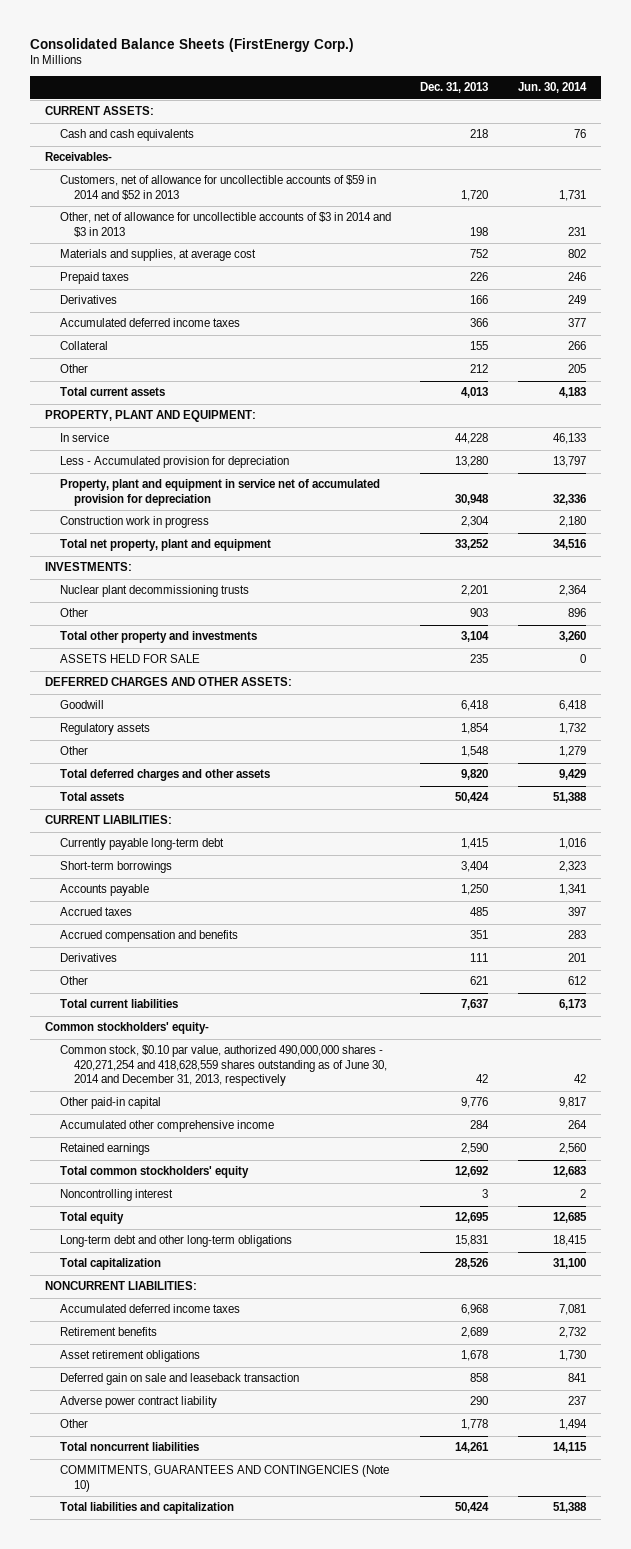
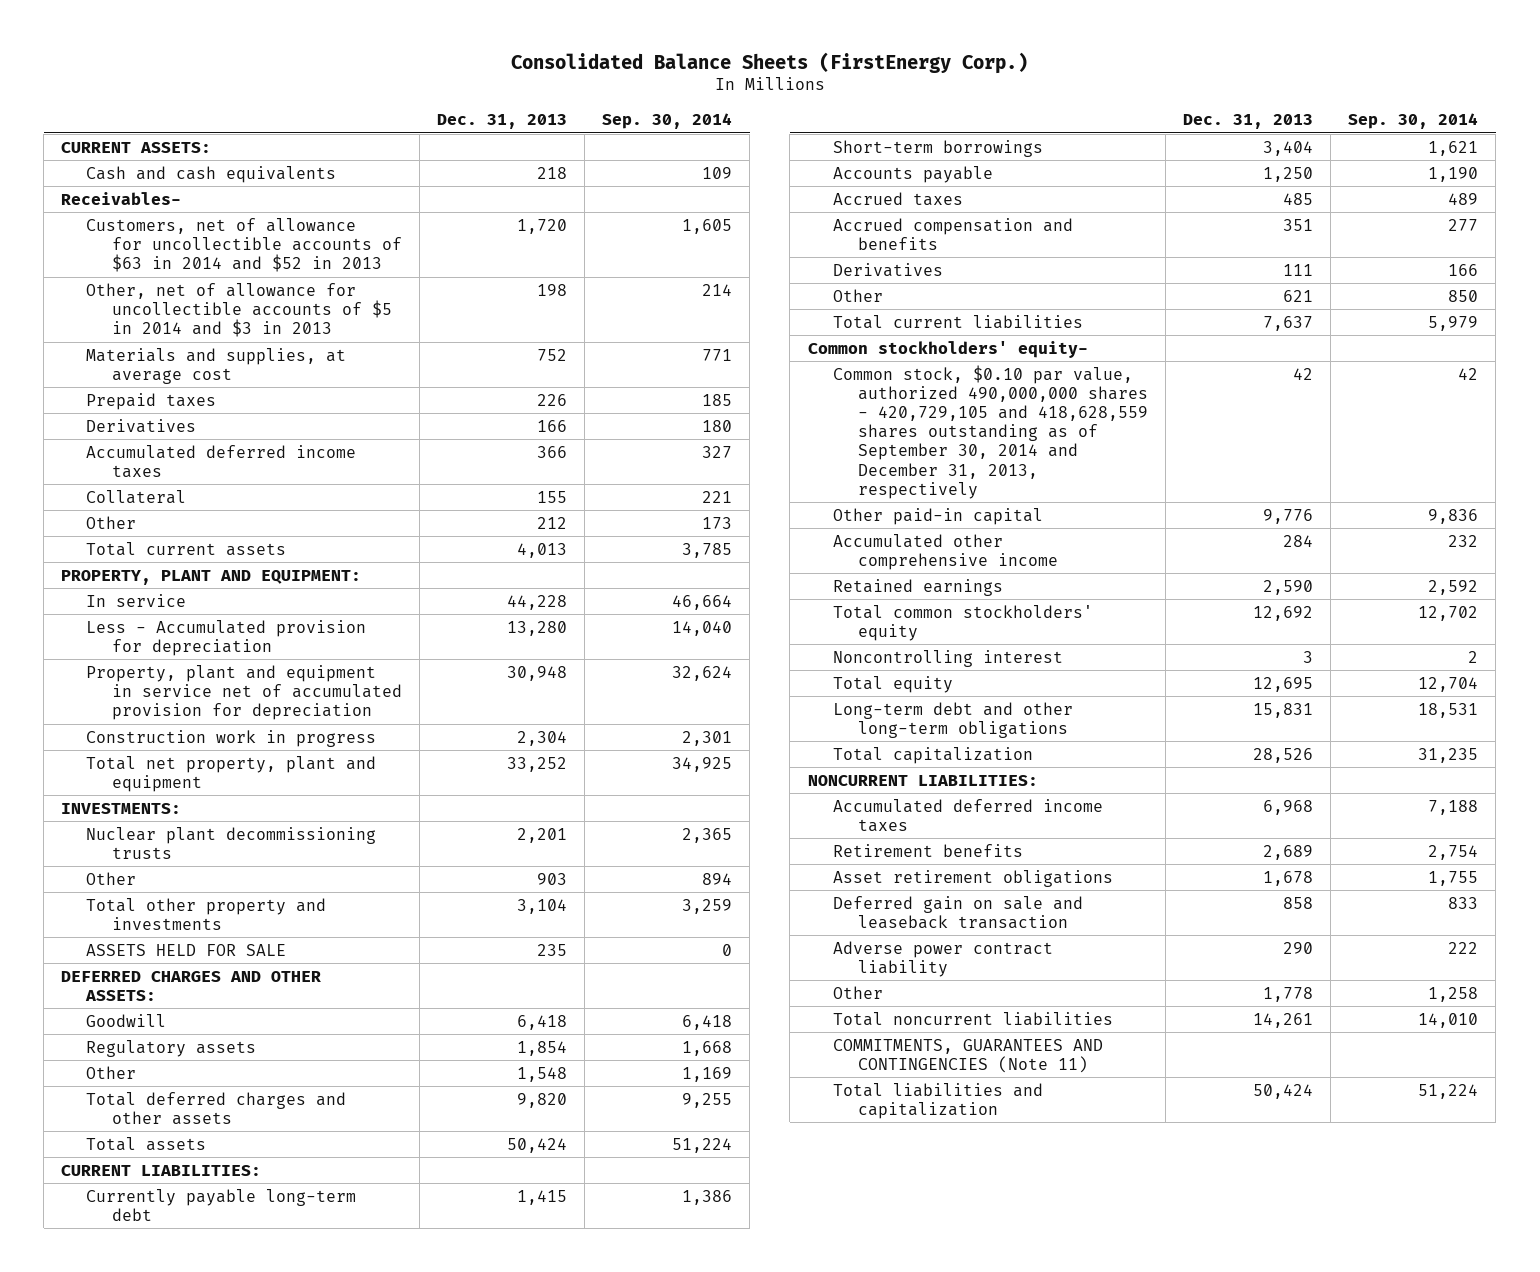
[517,82,587,94] Jun. 30, 2014 -> none
none -> [601,113,732,130] Sep. 30, 2014
[59,175,376,200] Customers, net of allowance for uncollectible accounts of $59 in 2014 and $52 in 2013 -> [86,217,402,273] Customers, net of allowance for uncollectible accounts of $63 in 2014 and $52 in 2013
[59,212,391,237] Other, net of allowance for uncollectible accounts of $3 in 2014 and $3 in 2013 -> [86,282,392,338] Other, net of allowance for uncollectible accounts of $5 in 2014 and $3 in 2013
[59,1045,388,1087] Common stock, $0.10 par value, authorized 490,000,000 shares - 420,271,254 and 418,628,559 shares outstanding as of June 30, 2014 and December 31, 2013, respectively -> [832,364,1148,499] Common stock, $0.10 par value, authorized 490,000,000 shares - 420,729,105 and 418,628,559 shares outstanding as of September 30, 2014 and December 31, 2013, respectively
[59,1465,389,1492] COMMITMENTS, GUARANTEES AND CONTINGENCIES (Note 10) -> [832,1038,1103,1073] COMMITMENTS, GUARANTEES AND CONTINGENCIES (Note 11)

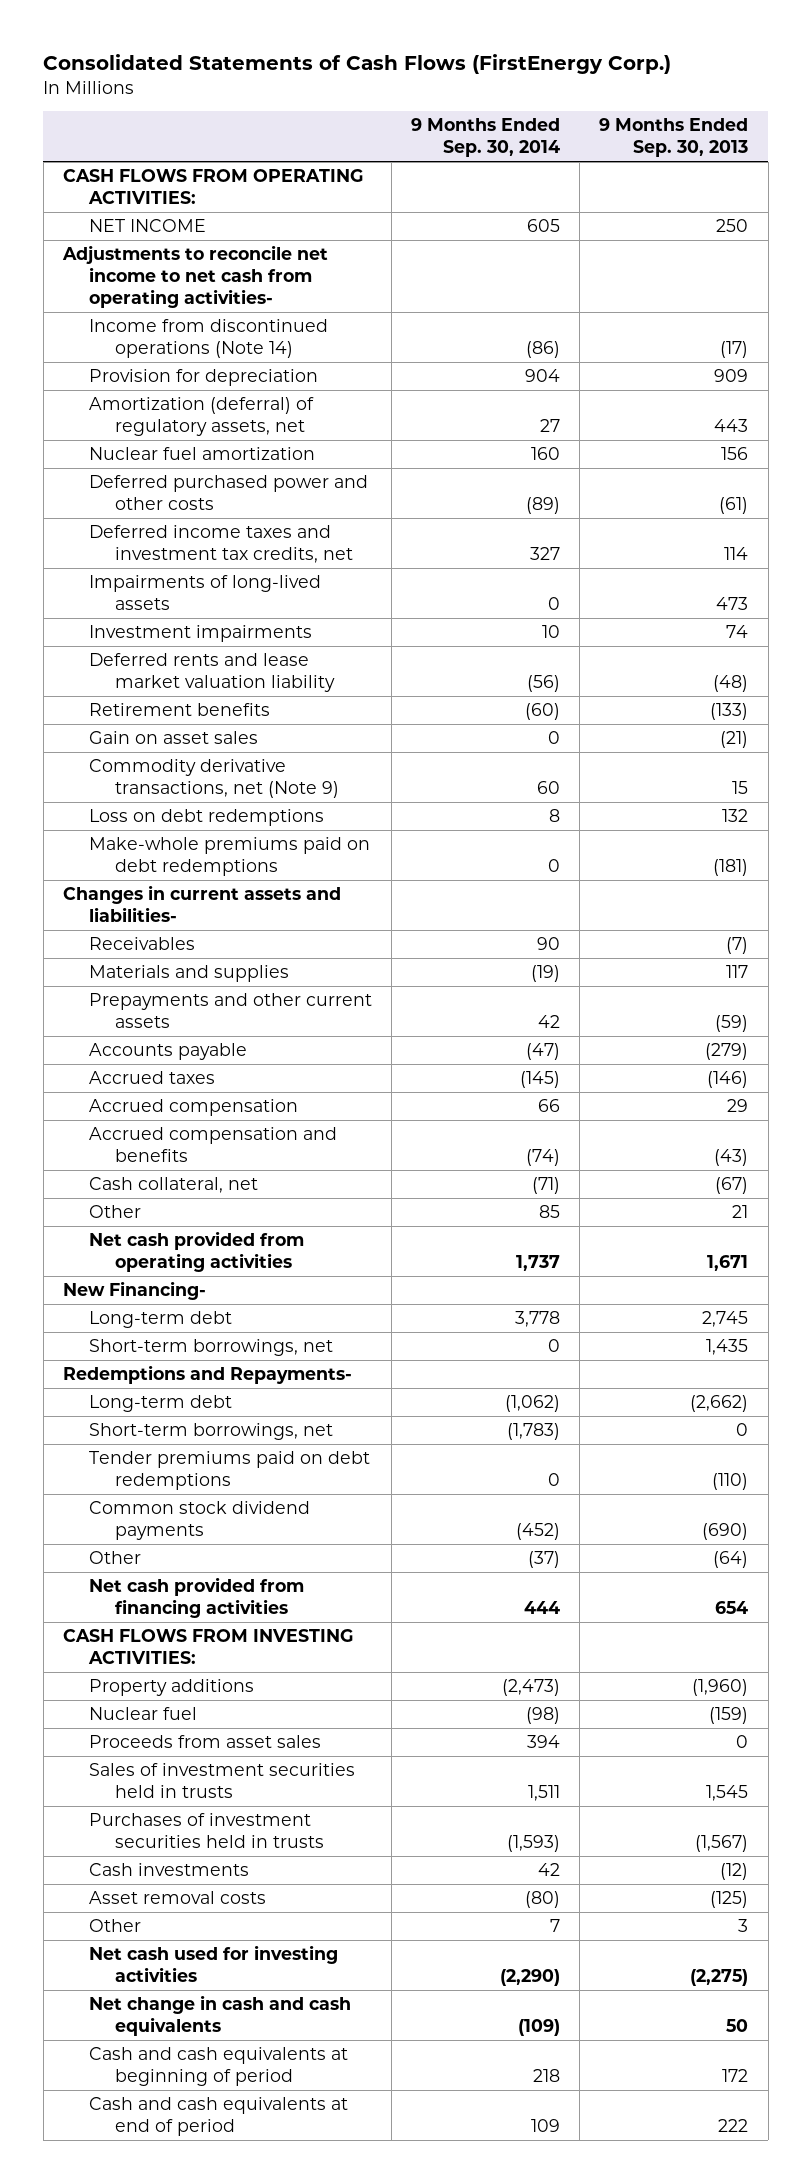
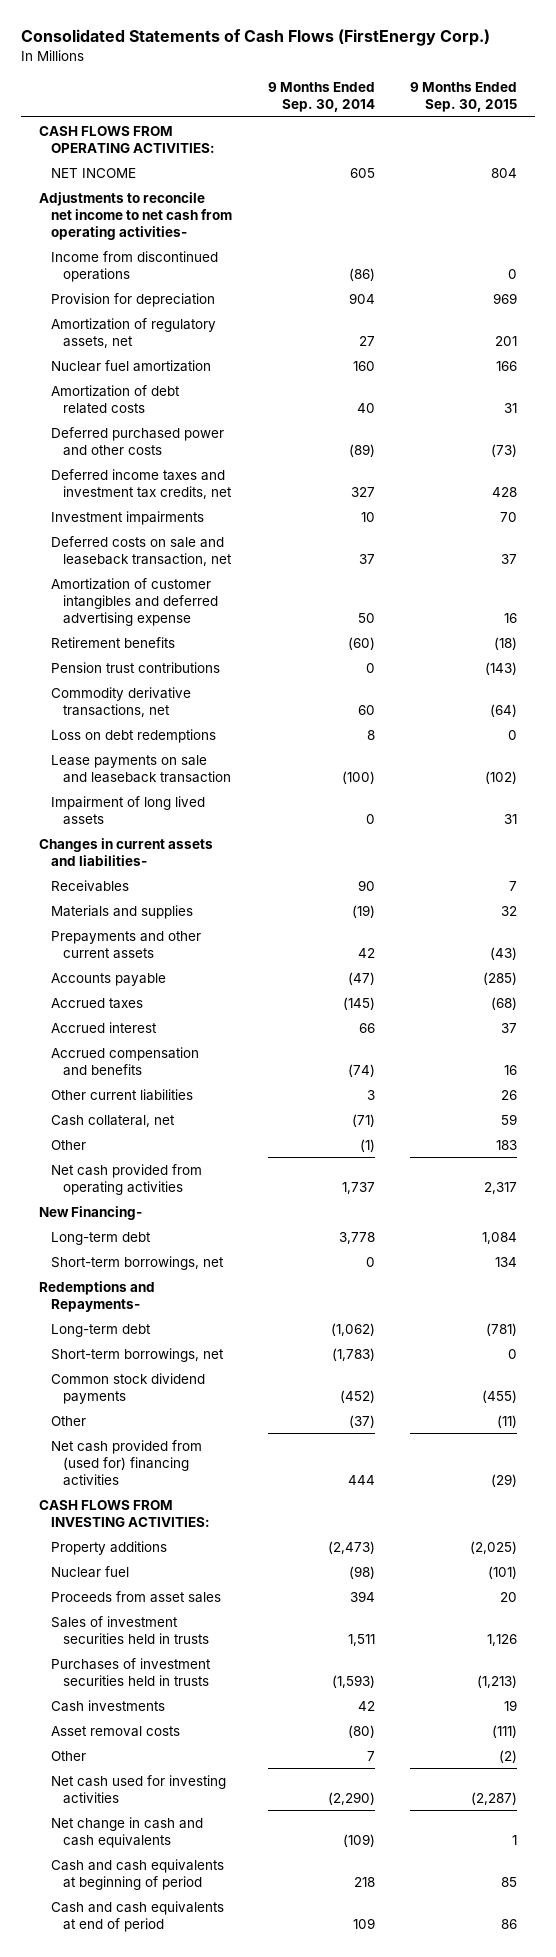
[599,118,749,158] 9 Months Ended Sep. 30, 2013 -> none
none -> [410,82,518,113] 9 Months Ended Sep. 30, 2015
[88,319,328,359] Income from discontinued operations (Note 14) -> [50,250,218,282] Income from discontinued operations
[88,397,314,437] Amortization (deferral) of regulatory assets, net -> [50,317,216,348] Amortization of regulatory assets, net
none -> [50,384,180,414] Amortization of debt related costs
[88,575,321,611] Impairments of long-lived assets -> none
[88,653,335,693] Deferred rents and lease market valuation liability -> none
none -> [50,535,233,566] Deferred costs on sale and leaseback transaction, net
none -> [50,577,219,626] Amortization of customer intangibles and deferred advertising expense
[88,731,258,745] Gain on asset sales -> none
none -> [50,661,220,673] Pension trust contributions
[88,759,339,799] Commodity derivative transactions, net (Note 9) -> [50,686,191,717] Commodity derivative transactions, net
[88,837,370,877] Make-whole premiums paid on debt redemptions -> none
none -> [50,754,232,783] Lease payments on sale and leaseback transaction
none -> [50,795,205,825] Impairment of long lived assets
[88,1099,298,1117] Accrued compensation -> [50,1021,157,1033] Accrued interest
none -> [50,1088,193,1101] Other current liabilities
[539,1205,561,1219] 85 -> [359,1138,375,1152] (1)
[88,1451,370,1491] Tender premiums paid on debt redemptions -> none
[88,1577,304,1619] Net cash provided from financing activities -> [50,1439,202,1486] Net cash provided from (used for) financing activities

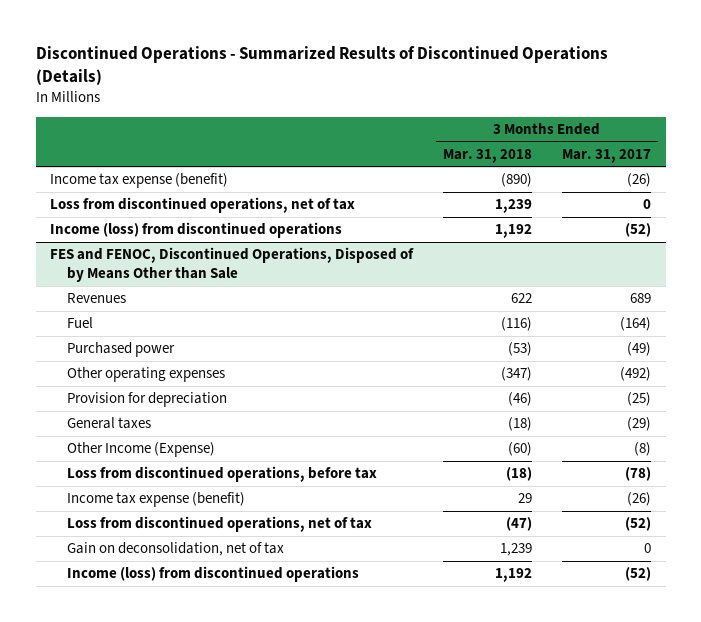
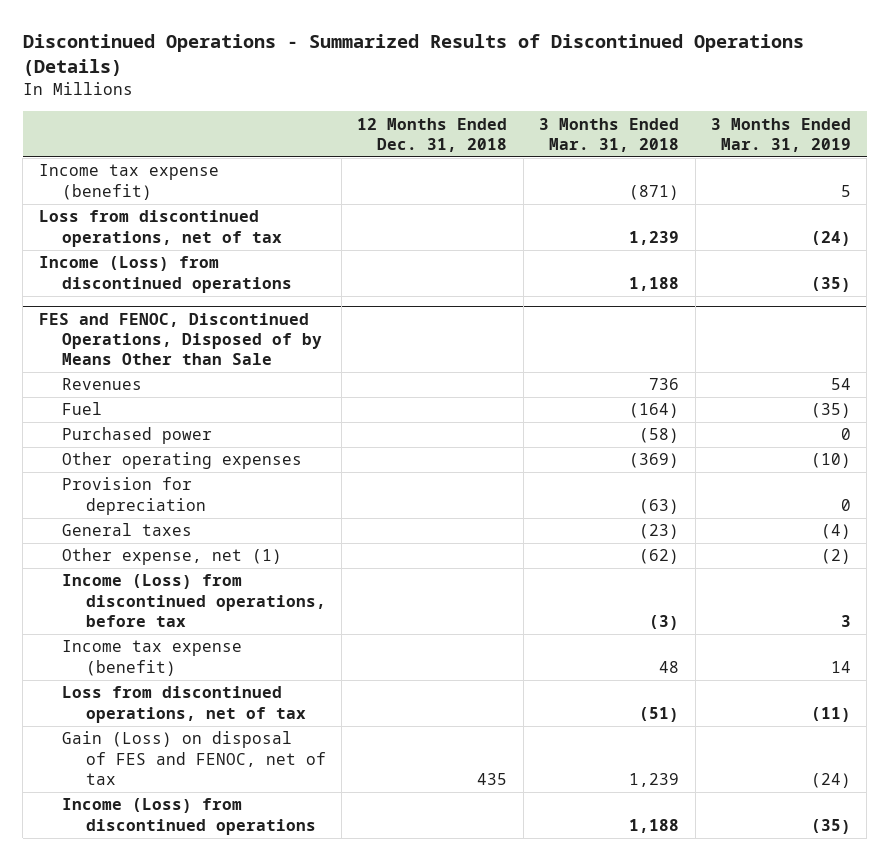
[561,148,651,163] Mar. 31, 2017 -> none
none -> [357,117,508,152] 12 Months Ended Dec. 31, 2018
none -> [710,117,851,152] 3 Months Ended Mar. 31, 2019
[501,173,533,188] (890) -> [629,184,680,200] (871)
[50,222,343,239] Income (loss) from discontinued operations -> [38,256,293,293] Income (Loss) from discontinued operations
[495,224,533,239] 1,192 -> [629,276,680,291] 1,188
[511,293,533,304] 622 -> [649,378,680,391] 736
[501,317,533,332] (116) -> [629,403,680,419] (164)
[508,342,533,357] (53) -> [639,428,680,444] (58)
[501,367,533,382] (347) -> [629,453,680,469] (369)
[508,392,533,407] (46) -> [639,498,680,514] (63)
[508,417,533,432] (18) -> [639,524,680,540] (23)
[67,442,216,458] Other Income (Expense) -> [62,548,283,566] Other expense, net (1)
[508,442,533,457] (60) -> [639,549,680,565] (62)
[67,466,378,483] Loss from discontinued operations, before tax -> [62,574,326,627] Income (Loss) from discontinued operations, before tax
[506,467,533,482] (18) -> [649,614,680,630] (3)
[518,493,533,504] 29 -> [659,660,680,673] 48
[506,517,533,532] (47) -> [639,706,680,722] (51)
[67,542,285,557] Gain on deconsolidation, net of tax -> [62,731,326,785] Gain (Loss) on disposal of FES and FENOC, net of tax
[67,566,360,583] Income (loss) from discontinued operations -> [62,798,316,835] Income (Loss) from discontinued operations
[495,568,533,583] 1,192 -> [629,818,680,833] 1,188

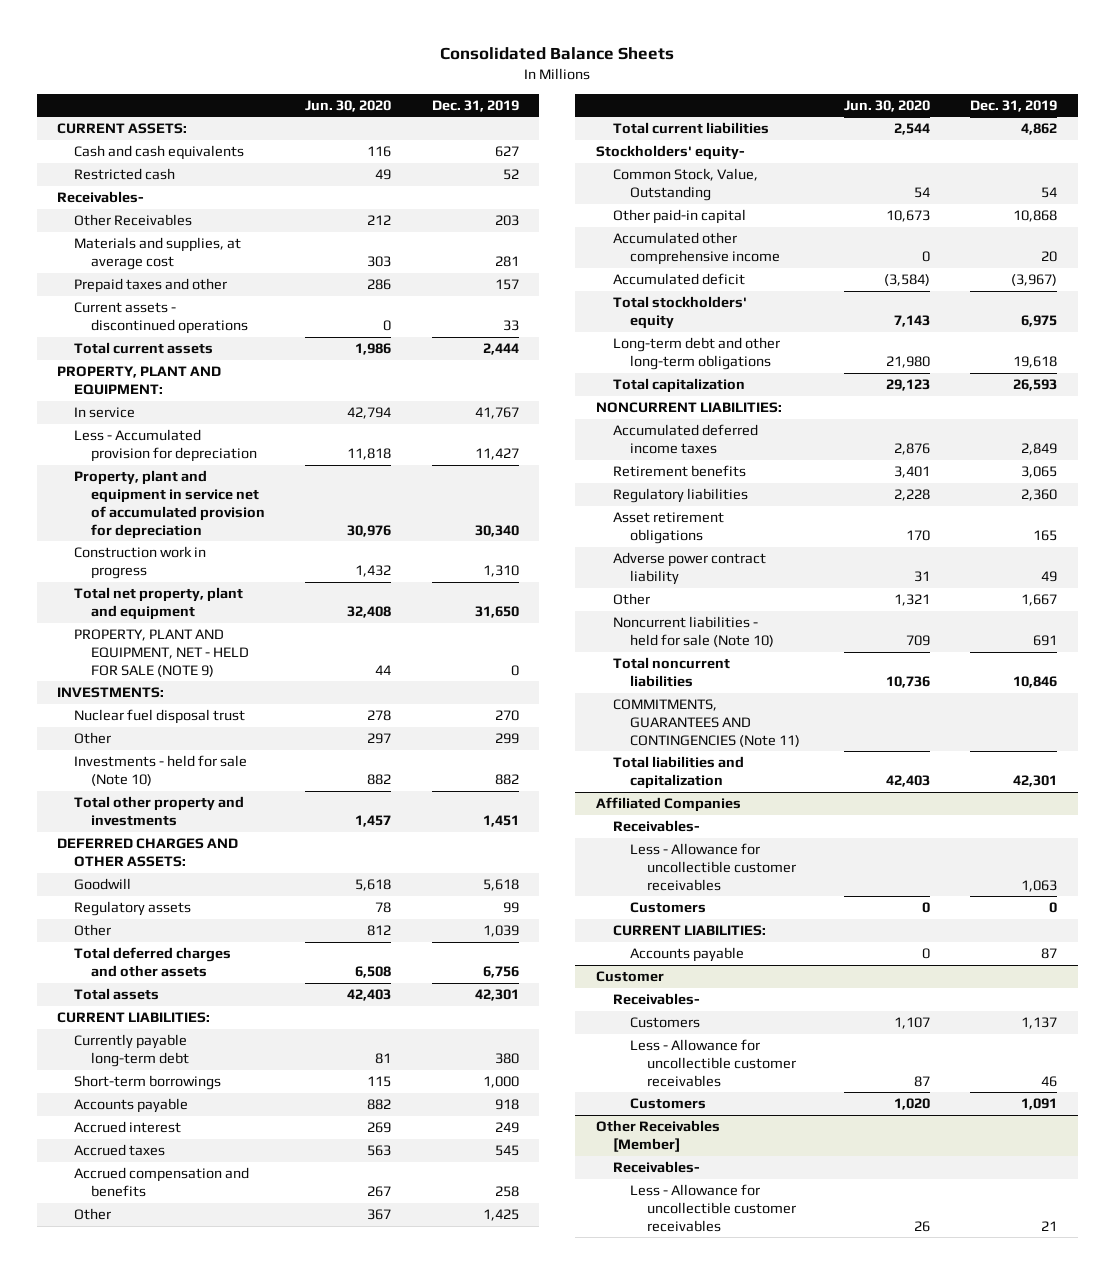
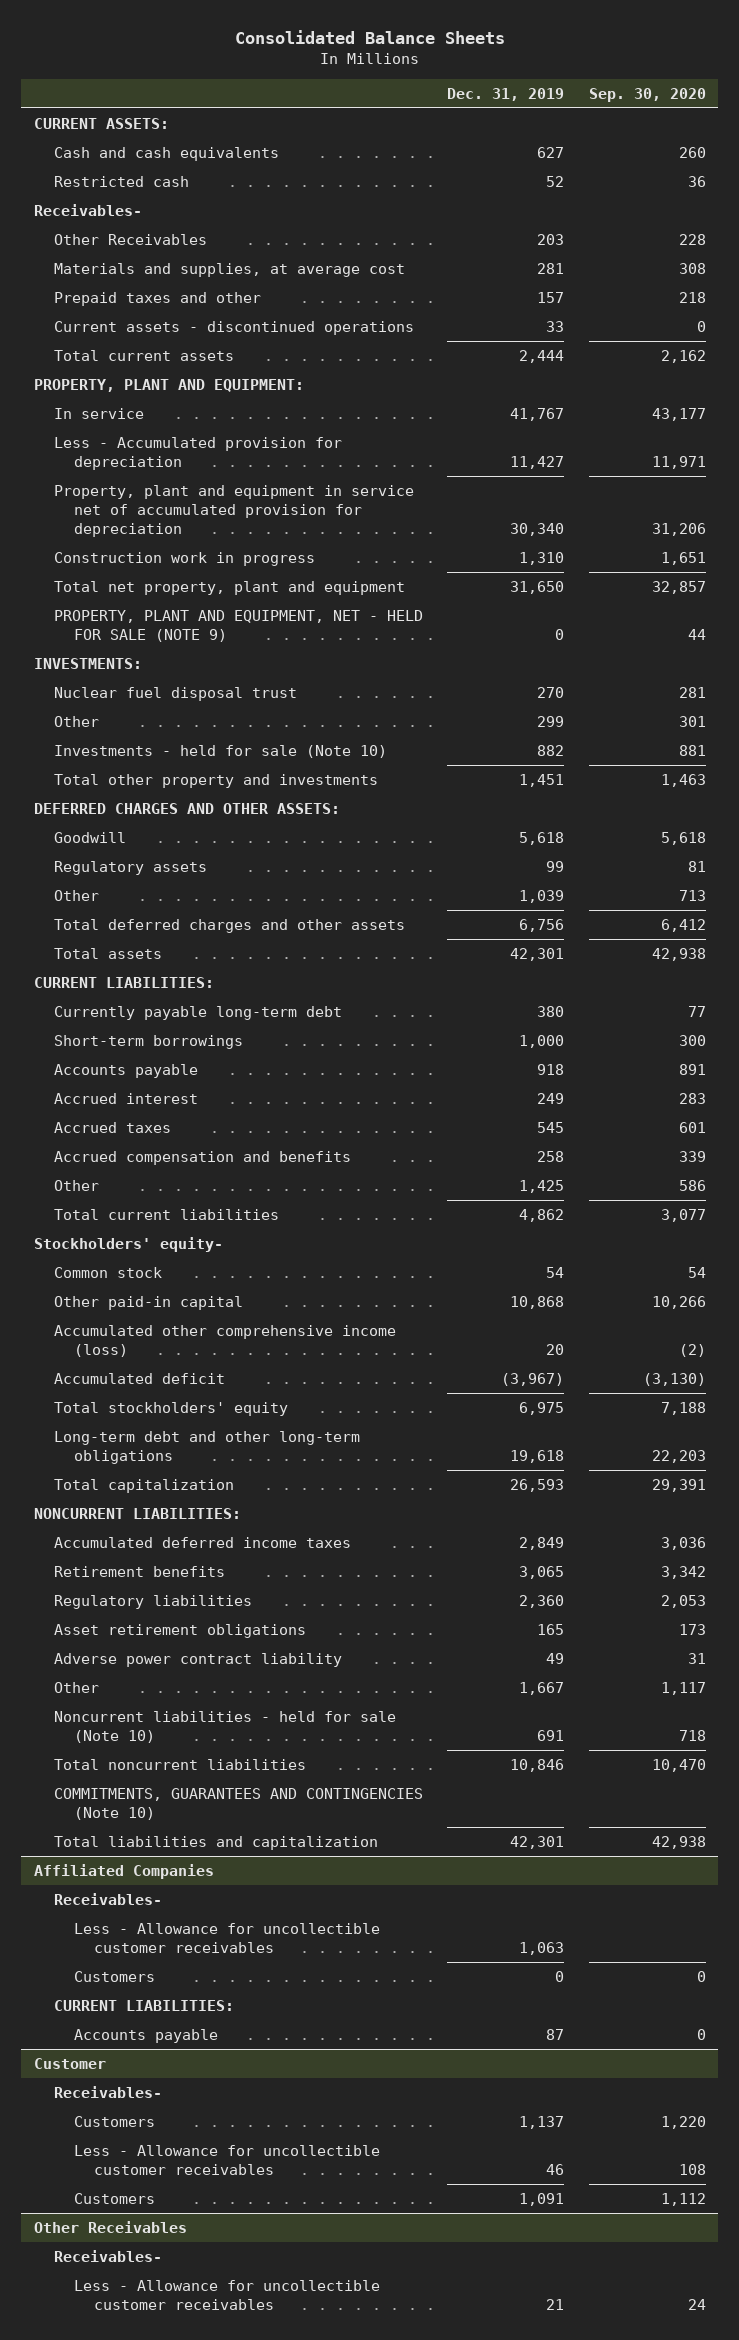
[305,99,392,112] Jun. 30, 2020 -> none
none -> [588,87,706,102] Sep. 30, 2020
[612,168,758,201] Common Stock, Value, Outstanding -> [53,1267,162,1279] Common stock
[612,232,780,265] Accumulated other comprehensive income -> [53,1325,396,1358] Accumulated other comprehensive income (loss)
[612,699,800,747] COMMITMENTS, GUARANTEES AND CONTINGENCIES (Note 11) -> [53,1788,423,1821] COMMITMENTS, GUARANTEES AND CONTINGENCIES (Note 10)
[595,1120,720,1152] Other Receivables [Member] -> [33,2221,187,2234] Other Receivables

